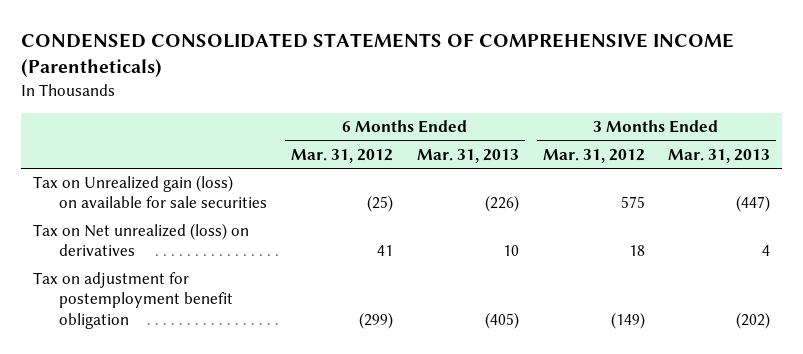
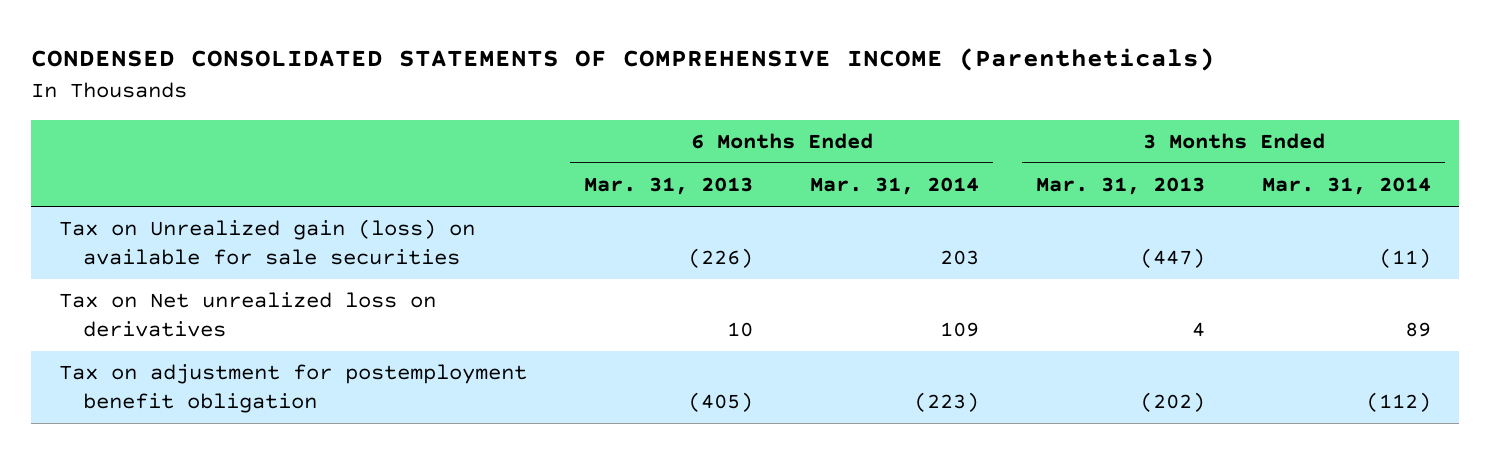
[291,148,394,163] Mar. 31, 2012 -> none
[542,148,645,163] Mar. 31, 2012 -> none
none -> [810,177,980,196] Mar. 31, 2014
none -> [1261,177,1431,196] Mar. 31, 2014
[33,223,250,257] Tax on Net unrealized (loss) on derivatives -> [59,292,437,338] Tax on Net unrealized loss on derivatives

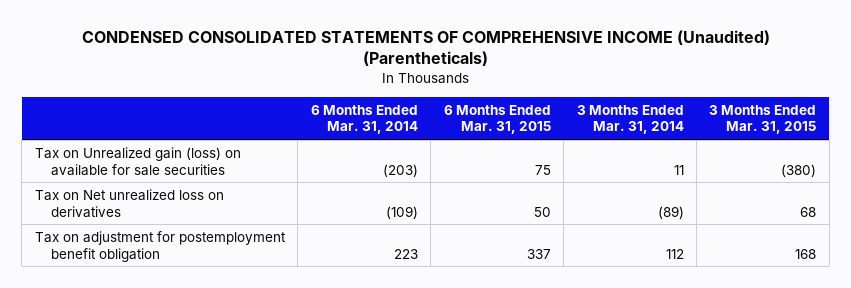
[30,48,1215,72] CONDENSED CONSOLIDATED STATEMENTS OF COMPREHENSIVE INCOME (Parentheticals) -> [81,30,770,67] CONDENSED CONSOLIDATED STATEMENTS OF COMPREHENSIVE INCOME (Unaudited) (Parentheticals)
[584,177,754,196] Mar. 31, 2013 -> none
[1036,177,1206,196] Mar. 31, 2013 -> none
none -> [443,104,551,135] 6 Months Ended Mar. 31, 2015
none -> [709,104,817,135] 3 Months Ended Mar. 31, 2015
[940,250,980,266] 203 -> [382,163,418,177] (203)
[1378,248,1431,269] (11) -> [673,164,684,175] 11
[940,322,980,338] 109 -> [385,205,418,219] (109)
[1404,322,1431,338] 89 -> [657,205,684,219] (89)
[914,392,980,413] (223) -> [393,248,418,259] 223
[1365,392,1431,413] (112) -> [665,248,684,259] 112

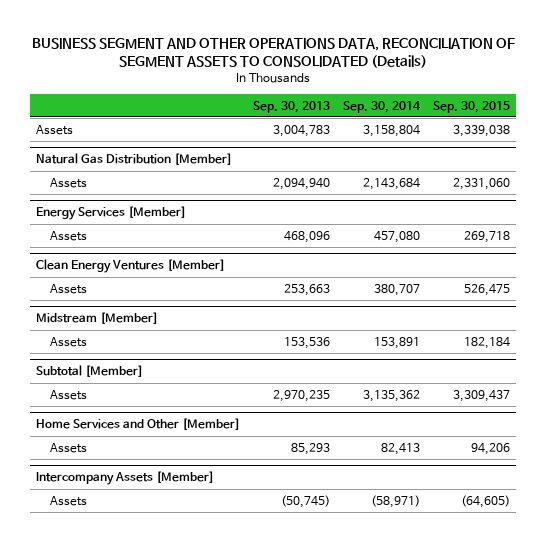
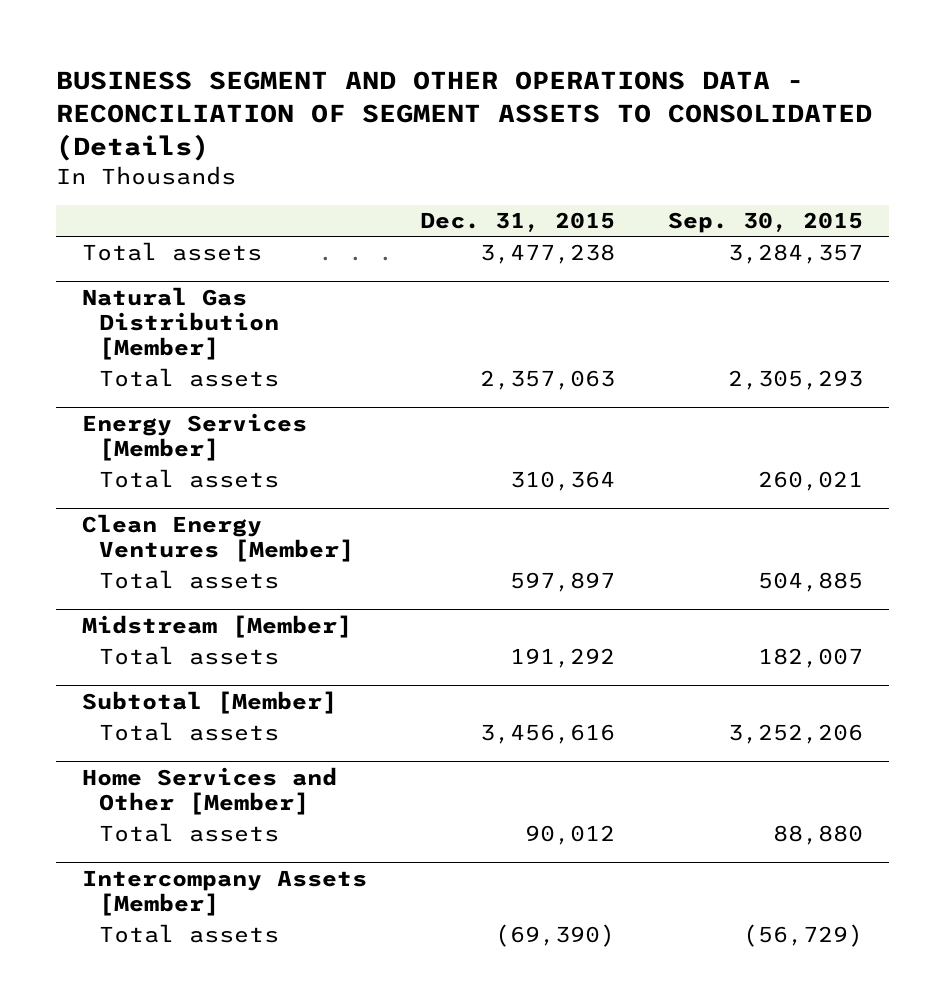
[32,38,516,69] BUSINESS SEGMENT AND OTHER OPERATIONS DATA, RECONCILIATION OF SEGMENT ASSETS TO CONSOLIDATED (Details) -> [55,70,872,161] BUSINESS SEGMENT AND OTHER OPERATIONS DATA - RECONCILIATION OF SEGMENT ASSETS TO CONSOLIDATED (Details)
[253,100,331,113] Sep. 30, 2013 -> none
[343,100,422,113] Sep. 30, 2014 -> none
none -> [419,212,615,233] Dec. 31, 2015
[36,124,74,135] Assets -> [82,242,263,262] Total assets
[452,124,510,137] 3,339,038 -> [727,244,863,265] 3,284,357
[50,177,88,188] Assets -> [98,368,279,388] Total assets
[452,177,510,190] 2,331,060 -> [727,370,863,391] 2,305,293
[50,230,88,241] Assets -> [98,469,279,489] Total assets
[463,230,510,243] 269,718 -> [757,471,863,492] 260,021
[50,283,88,294] Assets -> [98,570,279,590] Total assets
[463,283,510,296] 526,475 -> [757,572,863,593] 504,885
[50,336,88,347] Assets -> [98,646,279,666] Total assets
[463,336,510,349] 182,184 -> [757,648,863,669] 182,007
[50,389,88,400] Assets -> [98,722,279,742] Total assets
[452,389,510,402] 3,309,437 -> [727,724,863,745] 3,252,206
[50,442,88,453] Assets -> [98,823,279,843] Total assets
[470,442,510,455] 94,206 -> [772,825,863,846] 88,880
[50,495,88,506] Assets -> [98,924,279,944] Total assets
[460,494,510,508] (64,605) -> [742,924,863,948] (56,729)

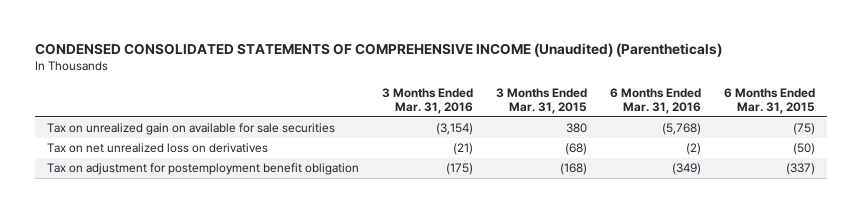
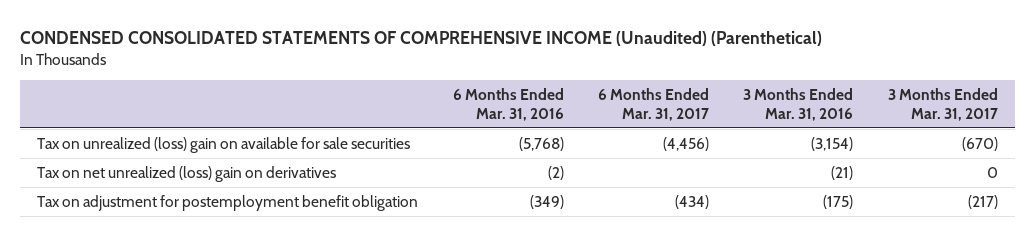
[35,42,723,57] CONDENSED CONSOLIDATED STATEMENTS OF COMPREHENSIVE INCOME (Unaudited) (Parentheticals) -> [20,31,823,47] CONDENSED CONSOLIDATED STATEMENTS OF COMPREHENSIVE INCOME (Unaudited) (Parenthetical)
[496,87,588,115] 3 Months Ended Mar. 31, 2015 -> none
[724,87,816,115] 6 Months Ended Mar. 31, 2015 -> none
none -> [597,87,709,122] 6 Months Ended Mar. 31, 2017
none -> [887,87,998,122] 3 Months Ended Mar. 31, 2017
[46,123,335,136] Tax on unrealized gain on available for sale securities -> [37,136,411,153] Tax on unrealized (loss) gain on available for sale securities
[46,143,268,154] Tax on net unrealized loss on derivatives -> [37,165,337,182] Tax on net unrealized (loss) gain on derivatives

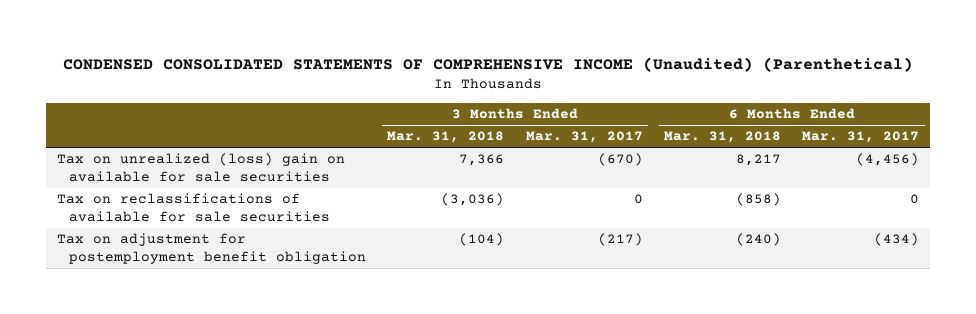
[452,87,564,122] 6 Months Ended Mar. 31, 2016 -> none
[743,87,854,122] 3 Months Ended Mar. 31, 2016 -> none
none -> [387,131,505,144] Mar. 31, 2018
none -> [664,131,782,144] Mar. 31, 2018
[37,165,337,182] Tax on net unrealized (loss) gain on derivatives -> none
none -> [56,193,330,222] Tax on reclassifications of available for sale securities

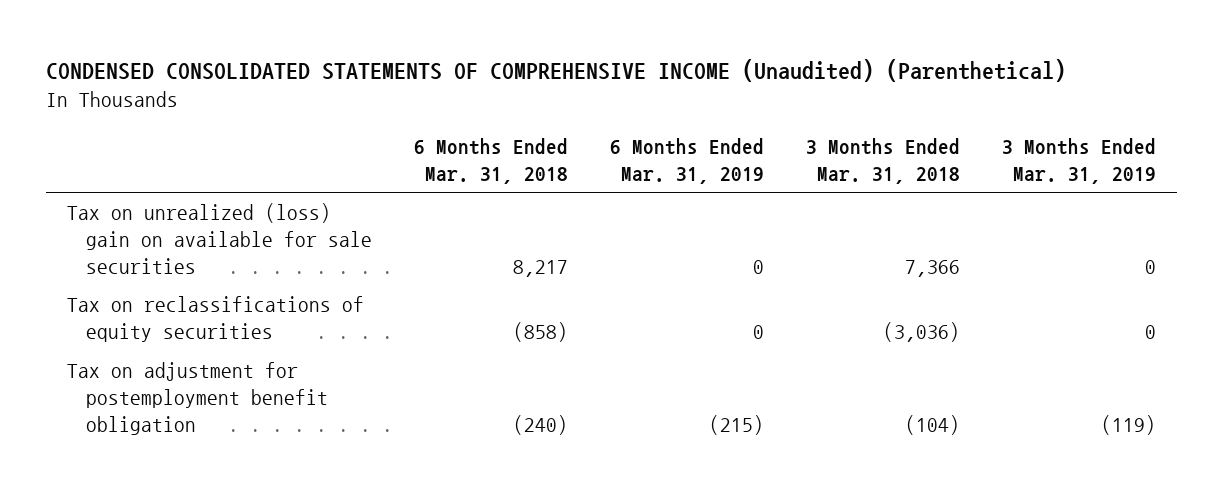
[525,131,643,144] Mar. 31, 2017 -> none
[802,131,920,144] Mar. 31, 2017 -> none
none -> [609,137,764,184] 6 Months Ended Mar. 31, 2019
none -> [1001,137,1156,184] 3 Months Ended Mar. 31, 2019
[56,193,330,222] Tax on reclassifications of available for sale securities -> [66,296,364,342] Tax on reclassifications of equity securities

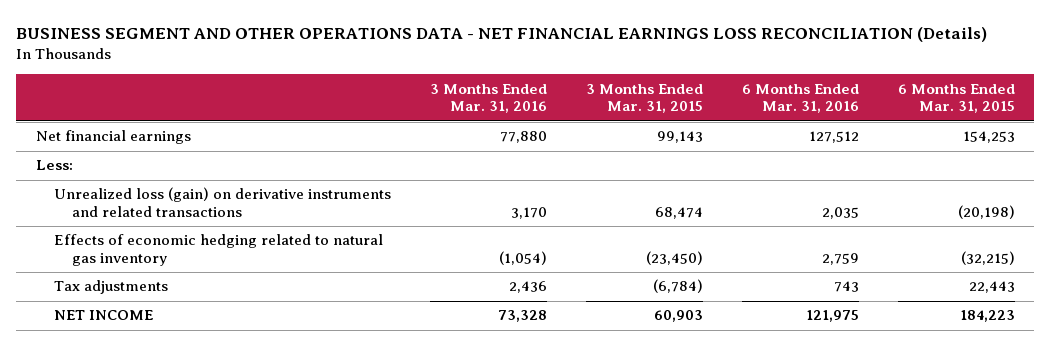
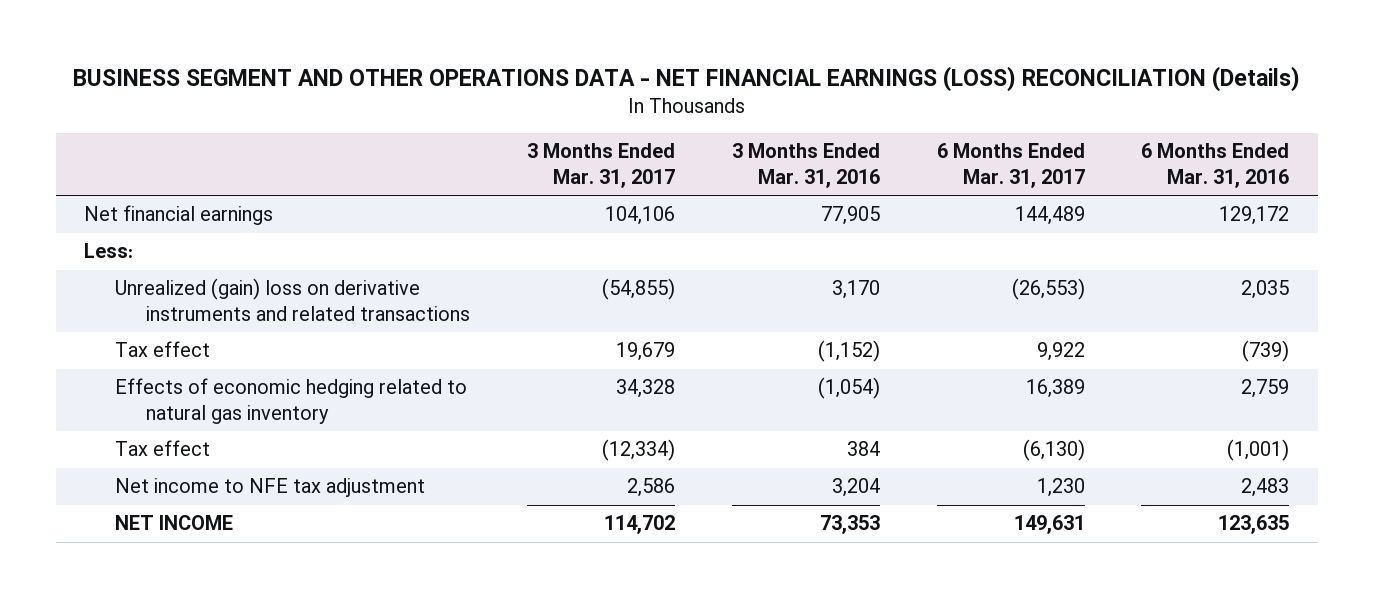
[16,27,988,43] BUSINESS SEGMENT AND OTHER OPERATIONS DATA - NET FINANCIAL EARNINGS LOSS RECONCILIATION (Details) -> [72,66,1300,93] BUSINESS SEGMENT AND OTHER OPERATIONS DATA - NET FINANCIAL EARNINGS (LOSS) RECONCILIATION (Details)
[585,83,703,114] 3 Months Ended Mar. 31, 2015 -> none
[897,83,1015,114] 6 Months Ended Mar. 31, 2015 -> none
none -> [526,143,675,188] 3 Months Ended Mar. 31, 2017
none -> [936,143,1085,188] 6 Months Ended Mar. 31, 2017
[499,131,547,144] 77,880 -> [820,206,880,226] 77,905
[808,131,859,144] 127,512 -> [1219,206,1290,226] 129,172
[53,187,391,218] Unrealized loss (gain) on derivative instruments and related transactions -> [114,278,471,321] Unrealized (gain) loss on derivative instruments and related transactions
none -> [114,341,210,358] Tax effect
none -> [114,440,210,457] Tax effect
[53,280,168,295] Tax adjustments -> [114,478,425,498] Net income to NFE tax adjustment
[508,281,547,294] 2,436 -> [831,478,880,498] 3,204
[833,281,859,293] 743 -> [1241,478,1290,498] 2,483
[497,310,547,323] 73,328 -> [819,515,880,535] 73,353
[805,310,859,323] 121,975 -> [1218,515,1290,535] 123,635

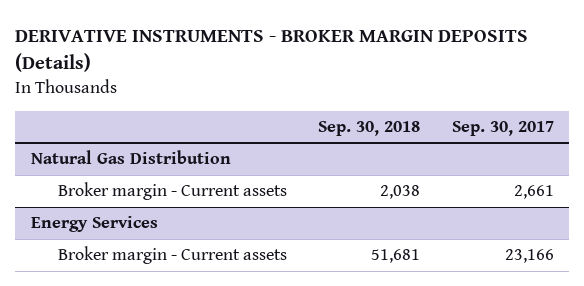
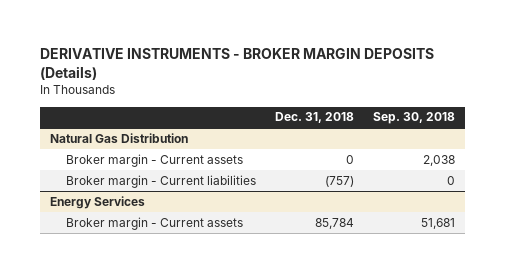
[451,120,554,136] Sep. 30, 2017 -> none
none -> [274,112,354,124] Dec. 31, 2018
none -> [65,174,256,188] Broker margin - Current liabilities

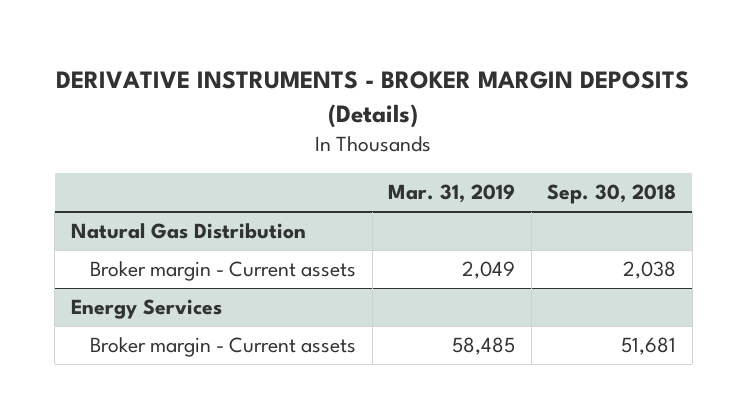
[274,112,354,124] Dec. 31, 2018 -> none
none -> [388,184,516,204] Mar. 31, 2019
[65,174,256,188] Broker margin - Current liabilities -> none

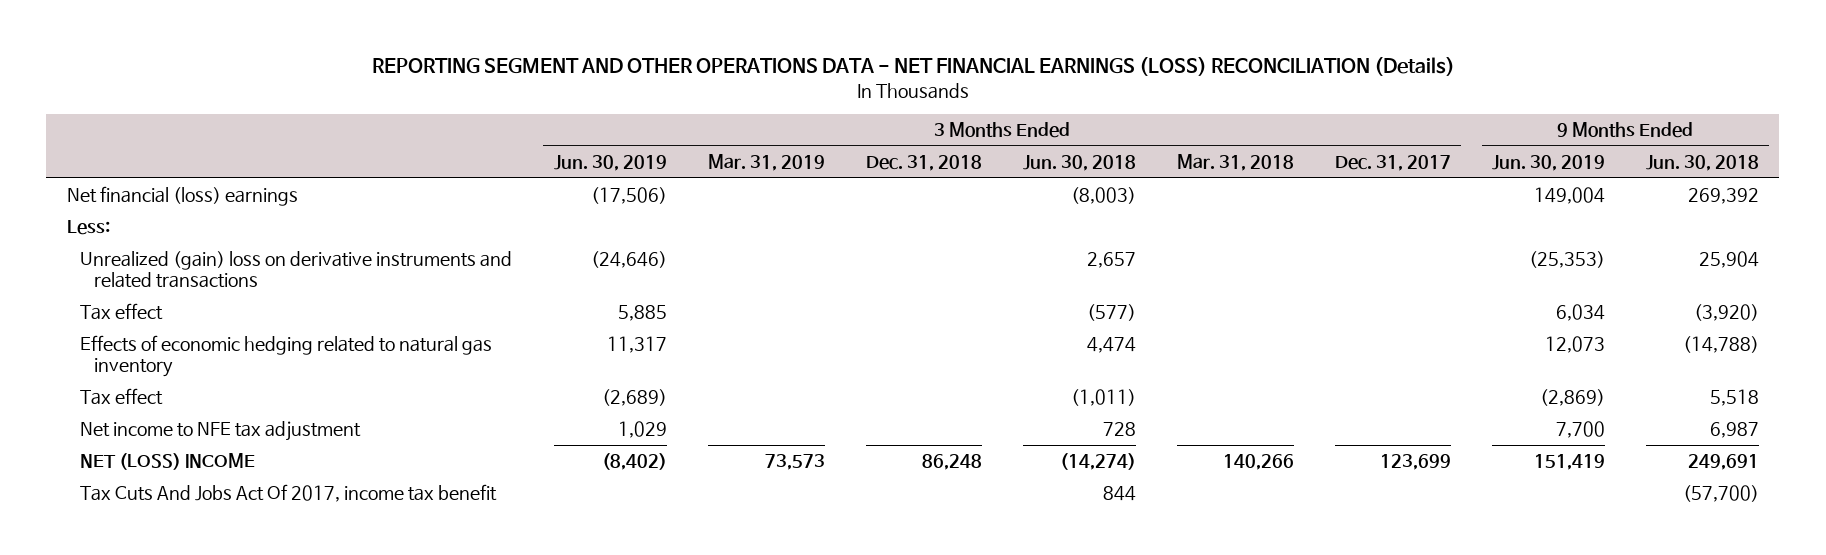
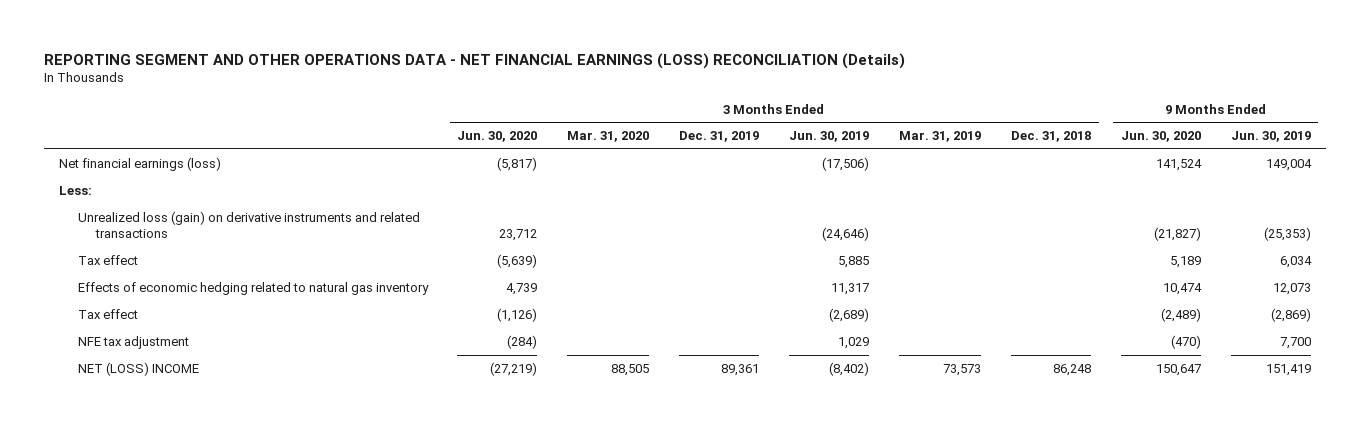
[1022,155,1136,172] Jun. 30, 2018 -> none
[1176,154,1294,172] Mar. 31, 2018 -> none
[1334,155,1451,172] Dec. 31, 2017 -> none
[1645,155,1759,172] Jun. 30, 2018 -> none
none -> [457,131,538,143] Jun. 30, 2020
none -> [567,131,650,143] Mar. 31, 2020
none -> [679,131,760,143] Dec. 31, 2019
none -> [1120,131,1201,143] Jun. 30, 2020
[66,186,298,207] Net financial (loss) earnings -> [59,156,222,171] Net financial earnings (loss)
[80,251,513,289] Unrealized (gain) loss on derivative instruments and related transactions -> [77,210,420,239] Unrealized loss (gain) on derivative instruments and related transactions
[80,421,362,442] Net income to NFE tax adjustment -> [77,335,189,349] NFE tax adjustment
[80,484,498,503] Tax Cuts And Jobs Act Of 2017, income tax benefit -> none

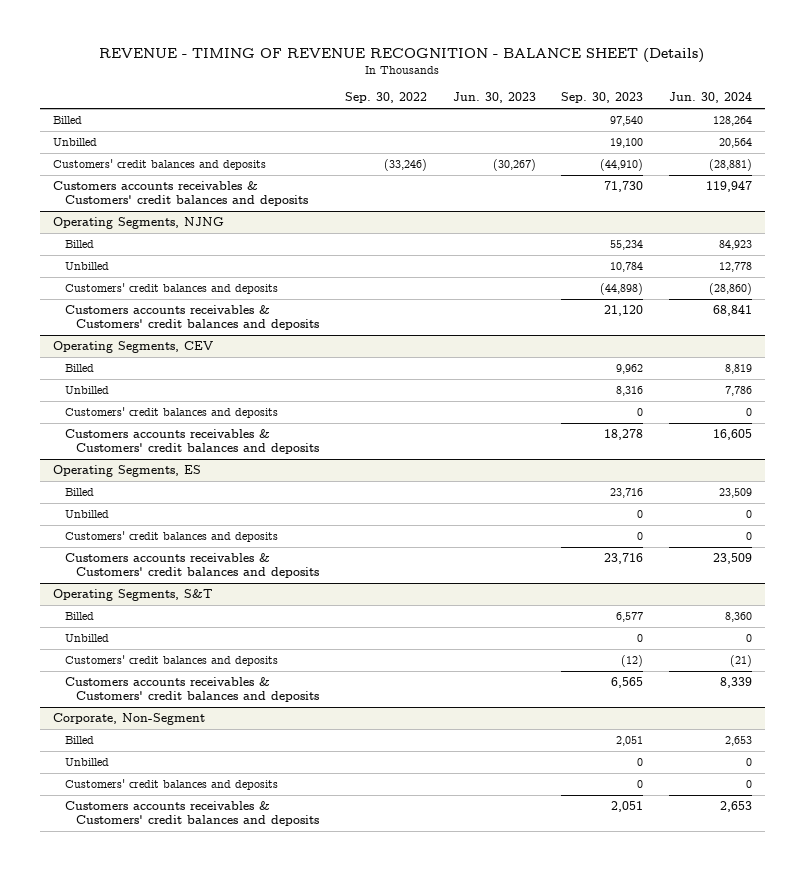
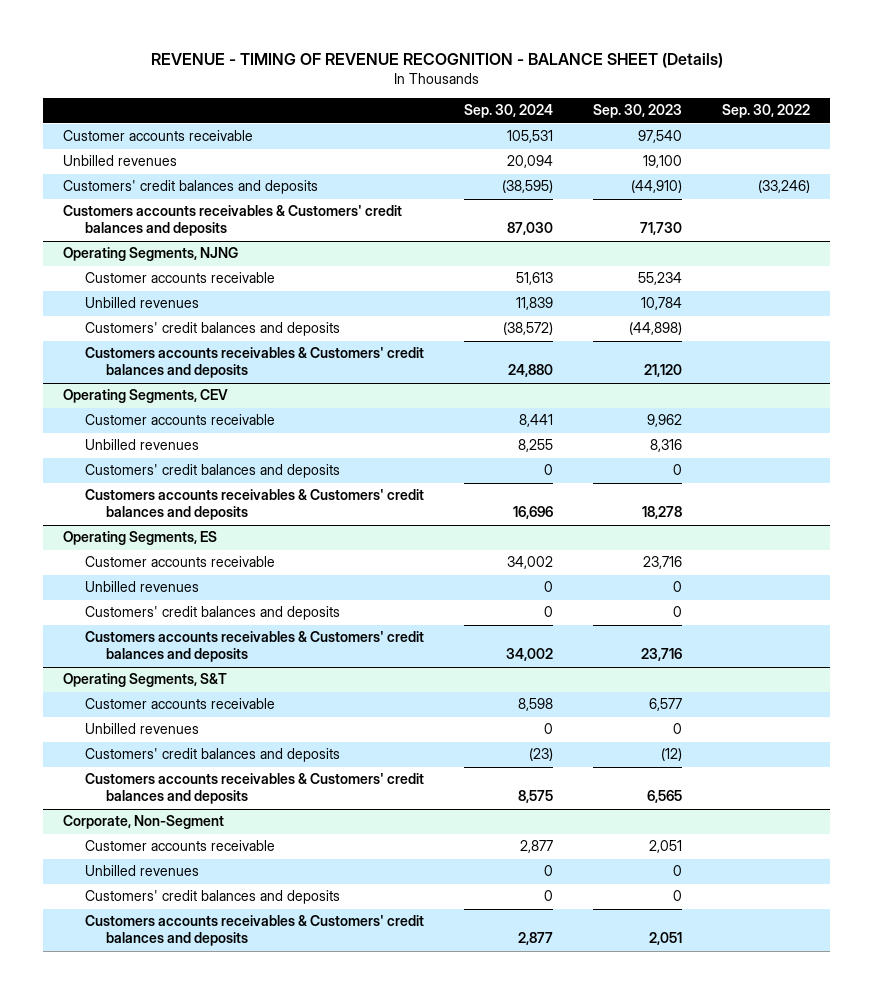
[452,92,536,104] Jun. 30, 2023 -> none
[668,92,752,104] Jun. 30, 2024 -> none
none -> [463,104,553,119] Sep. 30, 2024
[52,116,82,125] Billed -> [63,130,254,142] Customer accounts receivable
[52,138,97,147] Unbilled -> [63,155,178,167] Unbilled revenues
[64,240,94,249] Billed -> [84,272,275,284] Customer accounts receivable
[64,262,109,271] Unbilled -> [84,297,199,309] Unbilled revenues
[64,364,94,373] Billed -> [84,414,275,426] Customer accounts receivable
[64,386,109,395] Unbilled -> [84,439,199,451] Unbilled revenues
[64,488,94,497] Billed -> [84,556,275,568] Customer accounts receivable
[64,510,109,519] Unbilled -> [84,581,199,593] Unbilled revenues
[64,612,94,621] Billed -> [84,698,275,710] Customer accounts receivable
[64,634,109,643] Unbilled -> [84,723,199,735] Unbilled revenues
[64,736,94,745] Billed -> [84,840,275,852] Customer accounts receivable
[64,758,109,767] Unbilled -> [84,865,199,877] Unbilled revenues

